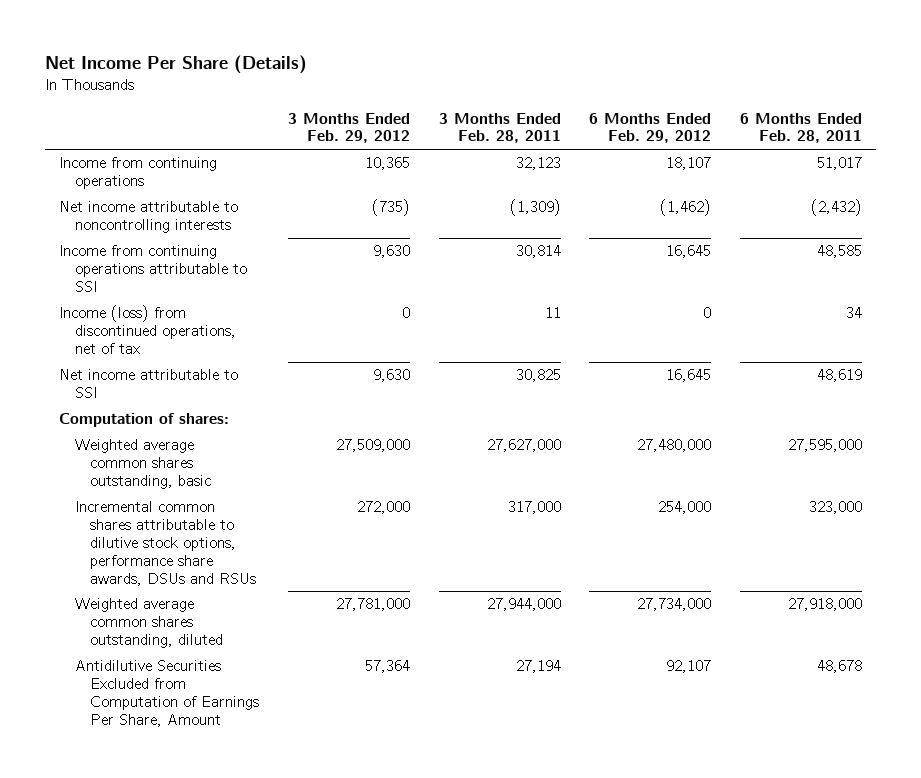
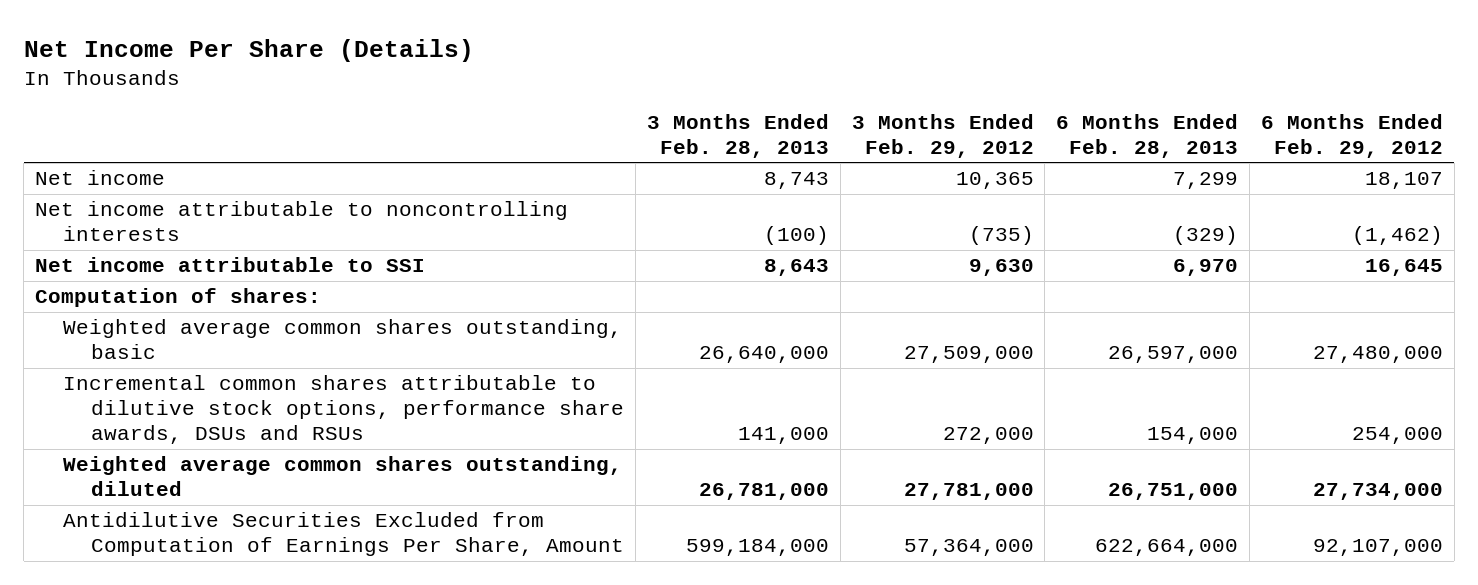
[438,112,561,144] 3 Months Ended Feb. 28, 2011 -> none
[739,112,862,144] 6 Months Ended Feb. 28, 2011 -> none
none -> [646,113,829,158] 3 Months Ended Feb. 28, 2013
none -> [1056,113,1239,158] 6 Months Ended Feb. 28, 2013
[59,157,218,190] Income from continuing operations -> [35,170,166,186] Net income
[59,245,247,293] Income from continuing operations attributable to SSI -> none
[59,305,236,355] Income (loss) from discontinued operations, net of tax -> none
[364,660,410,674] 57,364 -> [903,539,1034,557] 57,364,000
[666,660,712,674] 92,107 -> [1312,539,1443,557] 92,107,000

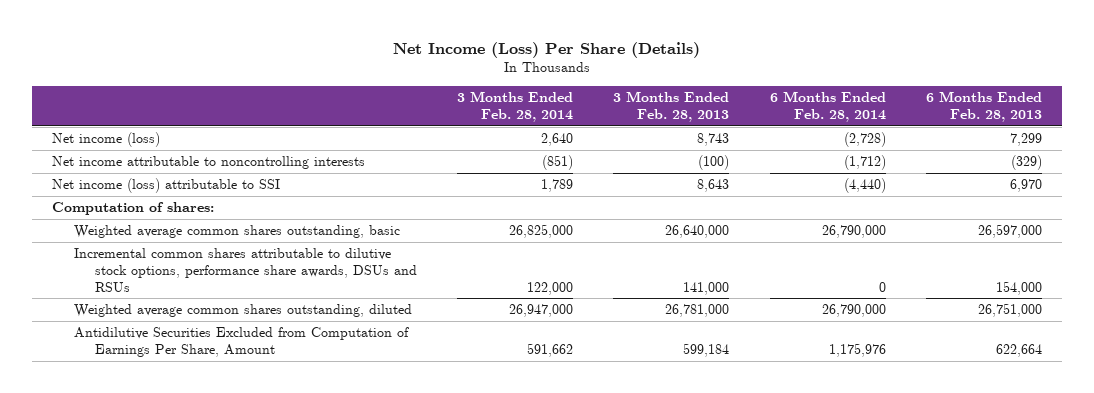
[23,38,474,62] Net Income Per Share (Details) -> [393,41,701,58] Net Income (Loss) Per Share (Details)
[851,113,1034,158] 3 Months Ended Feb. 29, 2012 -> none
[1260,113,1443,158] 6 Months Ended Feb. 29, 2012 -> none
none -> [457,91,574,123] 3 Months Ended Feb. 28, 2014
none -> [769,91,886,123] 6 Months Ended Feb. 28, 2014
[35,170,166,186] Net income -> [52,132,161,148] Net income (loss)
[35,257,426,273] Net income attributable to SSI -> [52,178,281,194] Net income (loss) attributable to SSI
[685,539,829,557] 599,184,000 -> [683,343,730,358] 599,184
[1095,539,1239,557] 622,664,000 -> [995,344,1042,358] 622,664

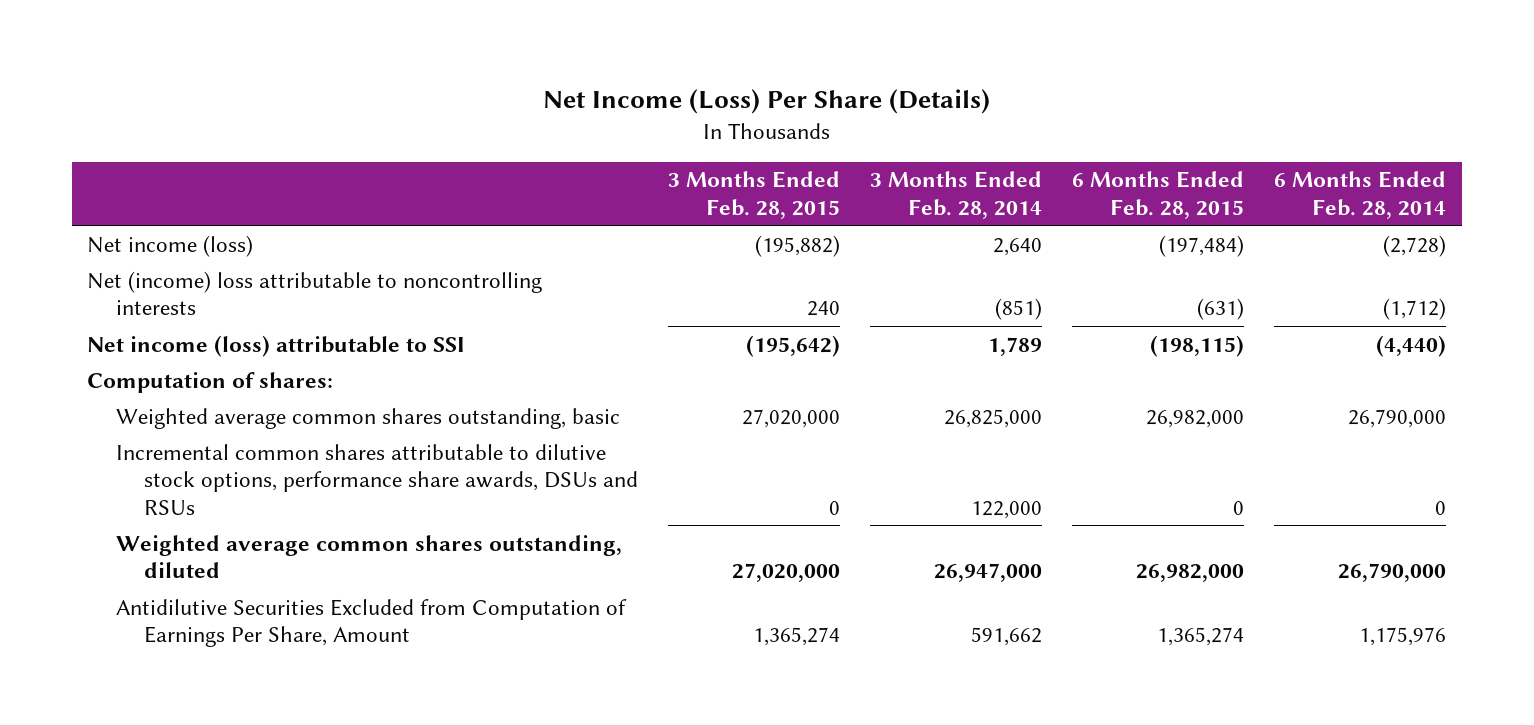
[613,91,730,123] 3 Months Ended Feb. 28, 2013 -> none
[925,91,1042,123] 6 Months Ended Feb. 28, 2013 -> none
none -> [667,171,840,219] 3 Months Ended Feb. 28, 2015
none -> [1072,171,1245,219] 6 Months Ended Feb. 28, 2015
[52,156,366,170] Net income attributable to noncontrolling interests -> [87,270,543,316] Net (income) loss attributable to noncontrolling interests

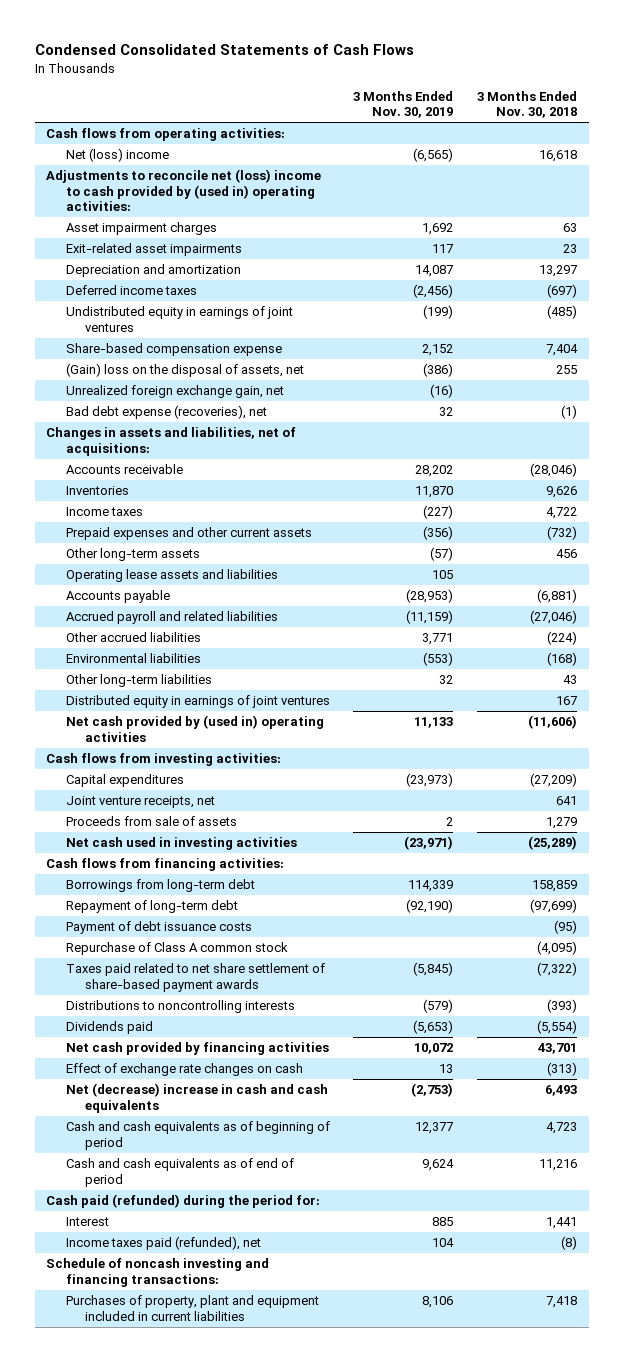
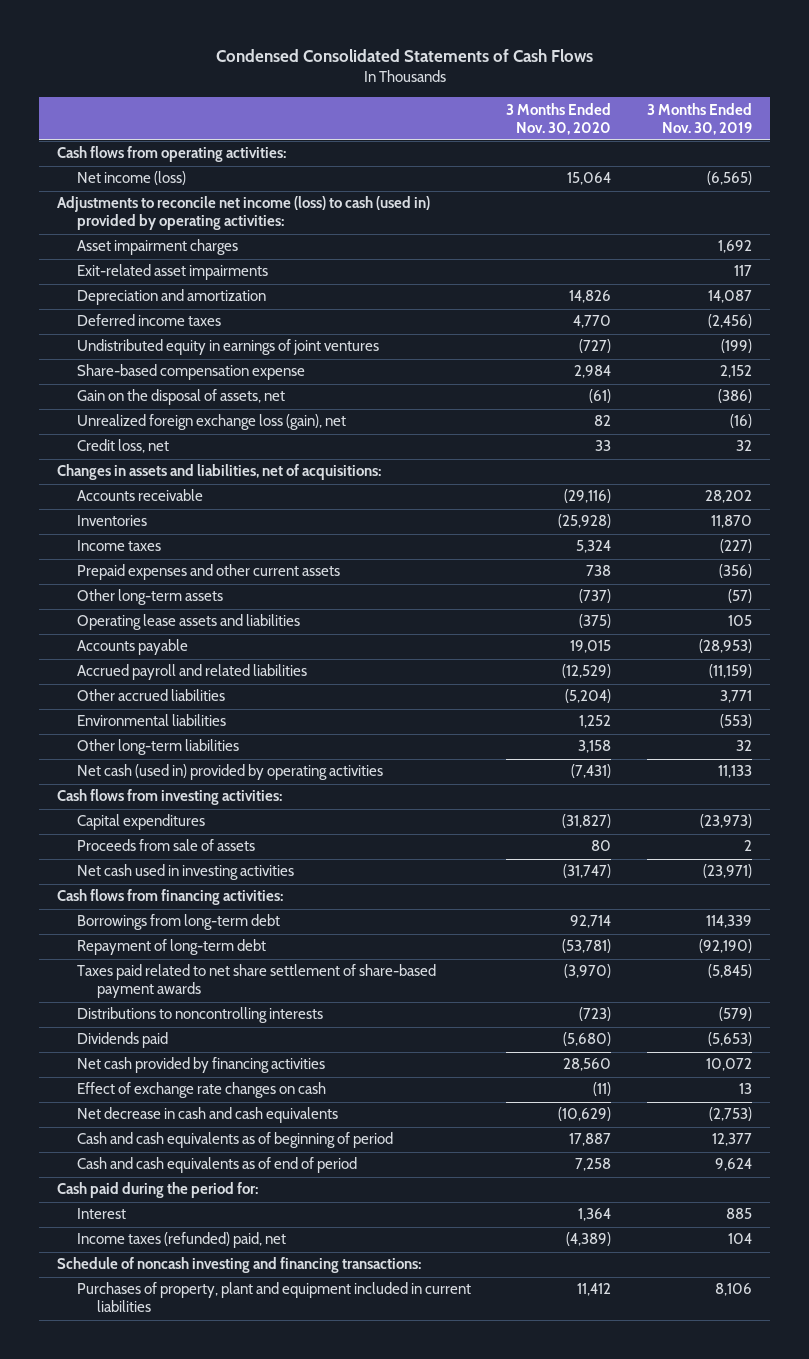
[477,90,578,119] 3 Months Ended Nov. 30, 2018 -> none
none -> [506,102,612,135] 3 Months Ended Nov. 30, 2020
[65,148,169,163] Net (loss) income -> [77,171,187,186] Net income (loss)
[46,169,322,211] Adjustments to reconcile net (loss) income to cash provided by (used in) operating activities: -> [57,196,431,231] Adjustments to reconcile net income (loss) to cash (used in) provided by operating activities:
[65,363,304,378] (Gain) loss on the disposal of assets, net -> [77,389,286,406] Gain on the disposal of assets, net
[65,385,284,399] Unrealized foreign exchange gain, net -> [77,414,347,431] Unrealized foreign exchange loss (gain), net
[65,405,267,420] Bad debt expense (recoveries), net -> [77,439,170,454] Credit loss, net
[65,695,330,709] Distributed equity in earnings of joint ventures -> none
[65,715,324,742] Net cash provided by (used in) operating activities -> [77,764,384,781] Net cash (used in) provided by operating activities
[65,796,215,809] Joint venture receipts, net -> none
[65,921,252,935] Payment of debt issuance costs -> none
[65,942,288,956] Repurchase of Class A common stock -> none
[65,1083,328,1113] Net (decrease) increase in cash and cash equivalents -> [77,1107,339,1124] Net decrease in cash and cash equivalents
[46,1194,321,1209] Cash paid (refunded) during the period for: -> [57,1182,259,1199] Cash paid during the period for:
[65,1236,261,1251] Income taxes paid (refunded), net -> [77,1232,287,1249] Income taxes (refunded) paid, net

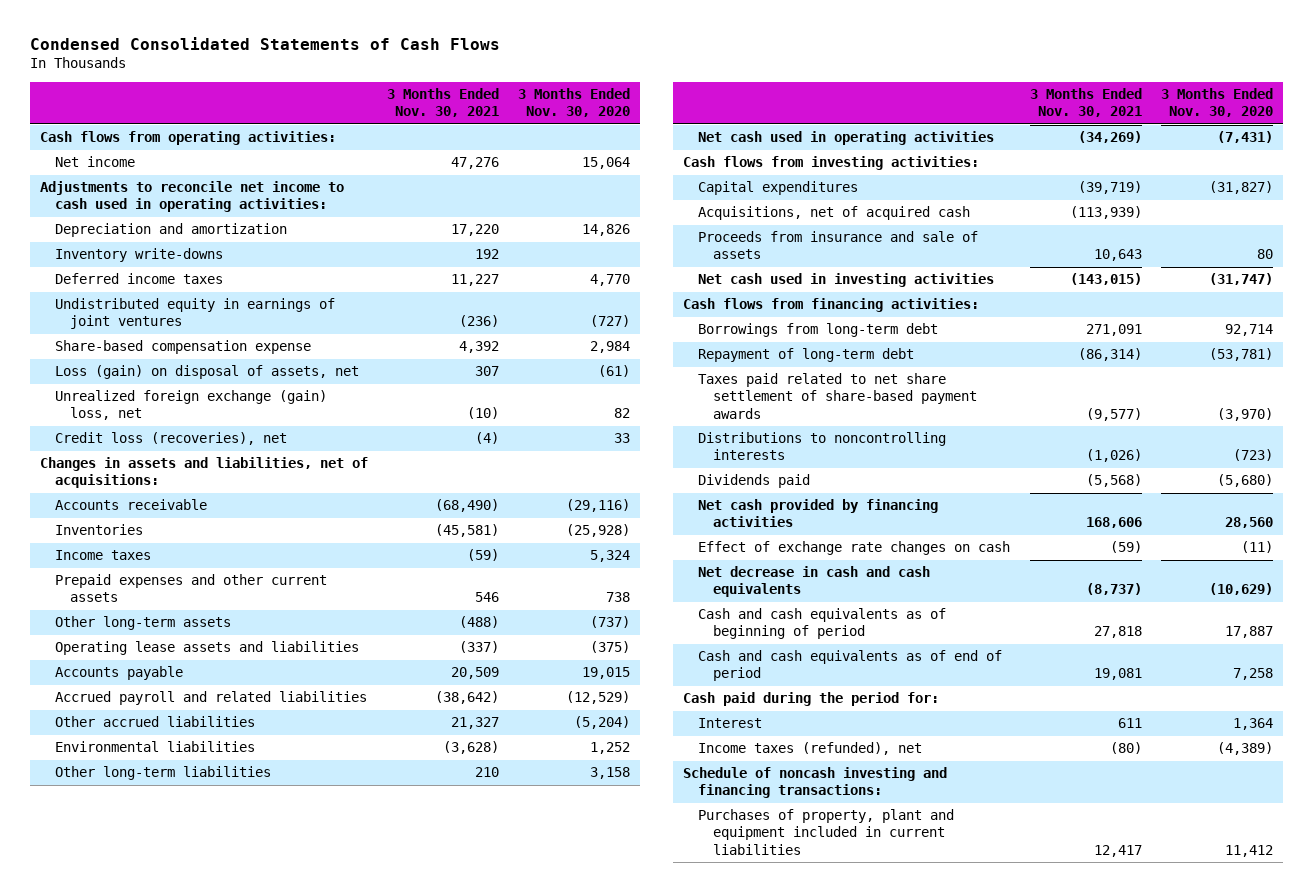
[646,102,752,135] 3 Months Ended Nov. 30, 2019 -> none
none -> [386,88,499,118] 3 Months Ended Nov. 30, 2021
[77,239,239,256] Asset impairment charges -> none
[77,264,269,281] Exit-related asset impairments -> none
[77,171,187,186] Net income (loss) -> [54,156,135,168] Net income
[57,196,431,231] Adjustments to reconcile net income (loss) to cash (used in) provided by operating activities: -> [39,181,344,213] Adjustments to reconcile net income to cash used in operating activities:
none -> [54,248,223,263] Inventory write-downs
[77,389,286,406] Gain on the disposal of assets, net -> [54,365,359,380] Loss (gain) on disposal of assets, net
[77,414,347,431] Unrealized foreign exchange loss (gain), net -> [54,390,327,421] Unrealized foreign exchange (gain) loss, net
[77,439,170,454] Credit loss, net -> [54,432,287,446] Credit loss (recoveries), net
[77,764,384,781] Net cash (used in) provided by operating activities -> [697,131,994,146] Net cash used in operating activities
none -> [697,206,970,221] Acquisitions, net of acquired cash
[77,839,256,852] Proceeds from sale of assets -> [697,231,978,260] Proceeds from insurance and sale of assets
[77,1232,287,1249] Income taxes (refunded) paid, net -> [697,742,922,756] Income taxes (refunded), net

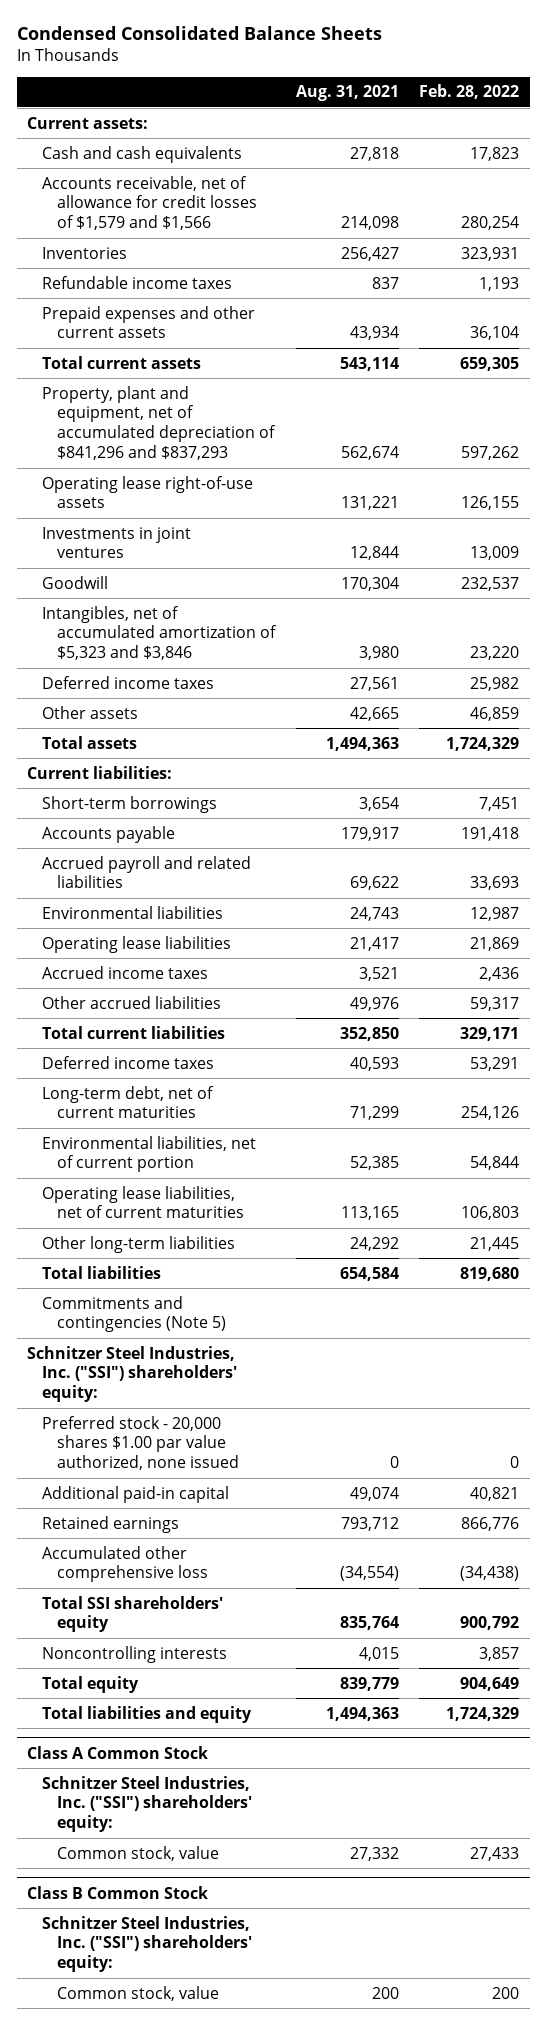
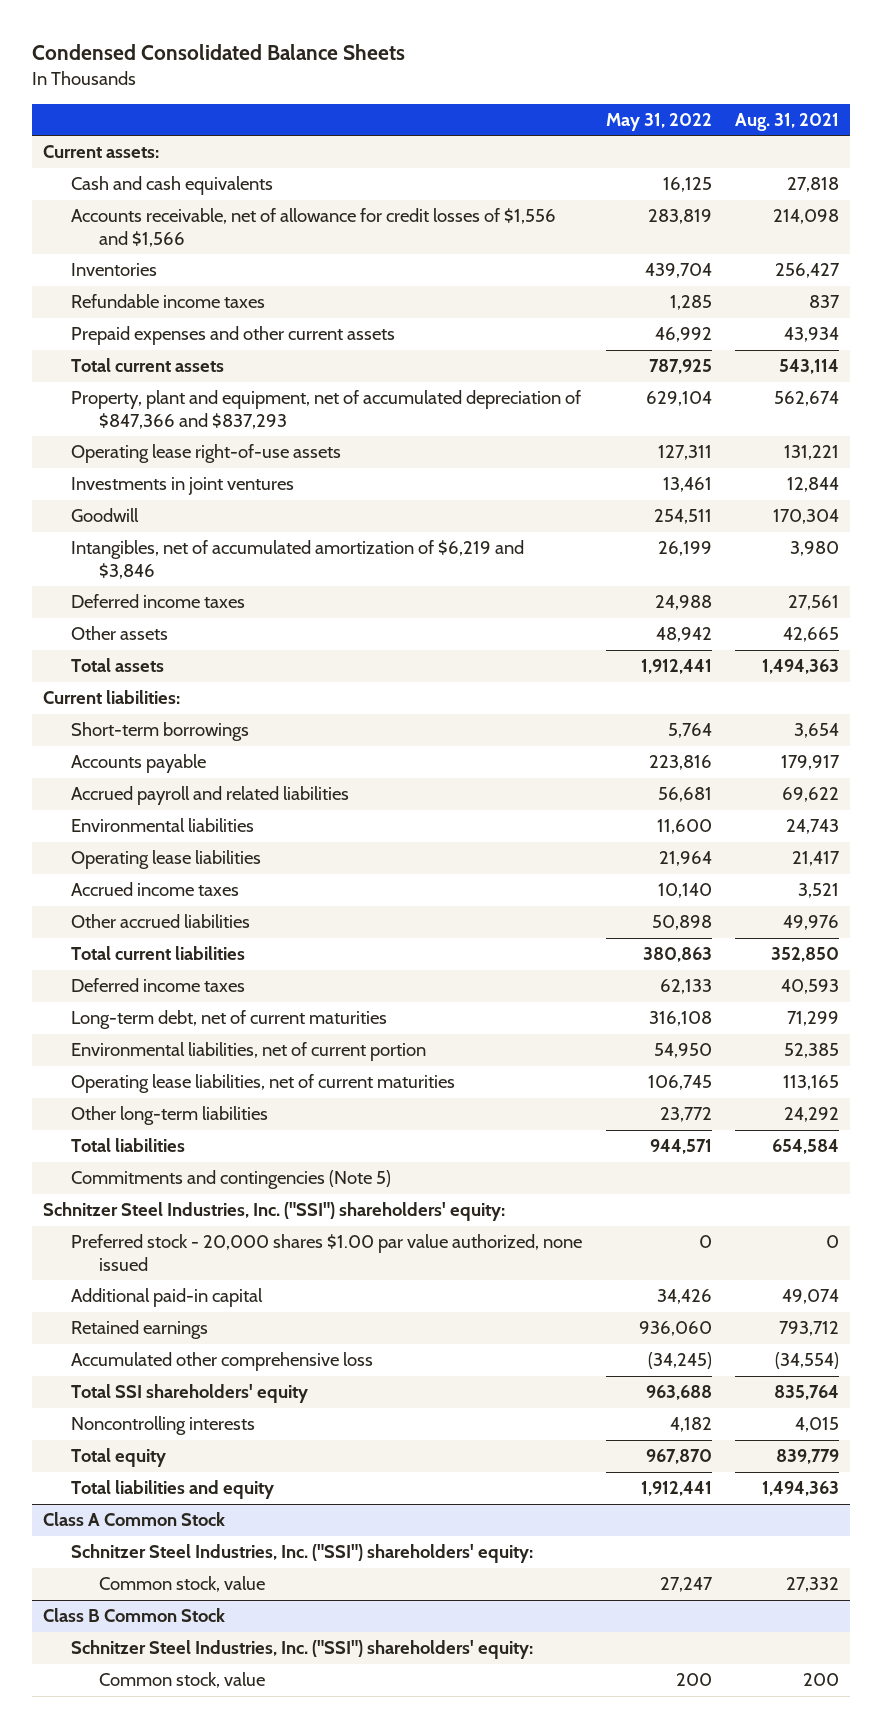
[419,84,520,100] Feb. 28, 2022 -> none
none -> [605,112,712,131] May 31, 2022
[41,175,258,231] Accounts receivable, net of allowance for credit losses of $1,579 and $1,566 -> [71,208,557,247] Accounts receivable, net of allowance for credit losses of $1,556 and $1,566
[41,385,277,460] Property, plant and equipment, net of accumulated depreciation of $841,296 and $837,293 -> [71,390,582,429] Property, plant and equipment, net of accumulated depreciation of $847,366 and $837,293
[41,605,278,661] Intangibles, net of accumulated amortization of $5,323 and $3,846 -> [71,540,525,579] Intangibles, net of accumulated amortization of $6,219 and $3,846

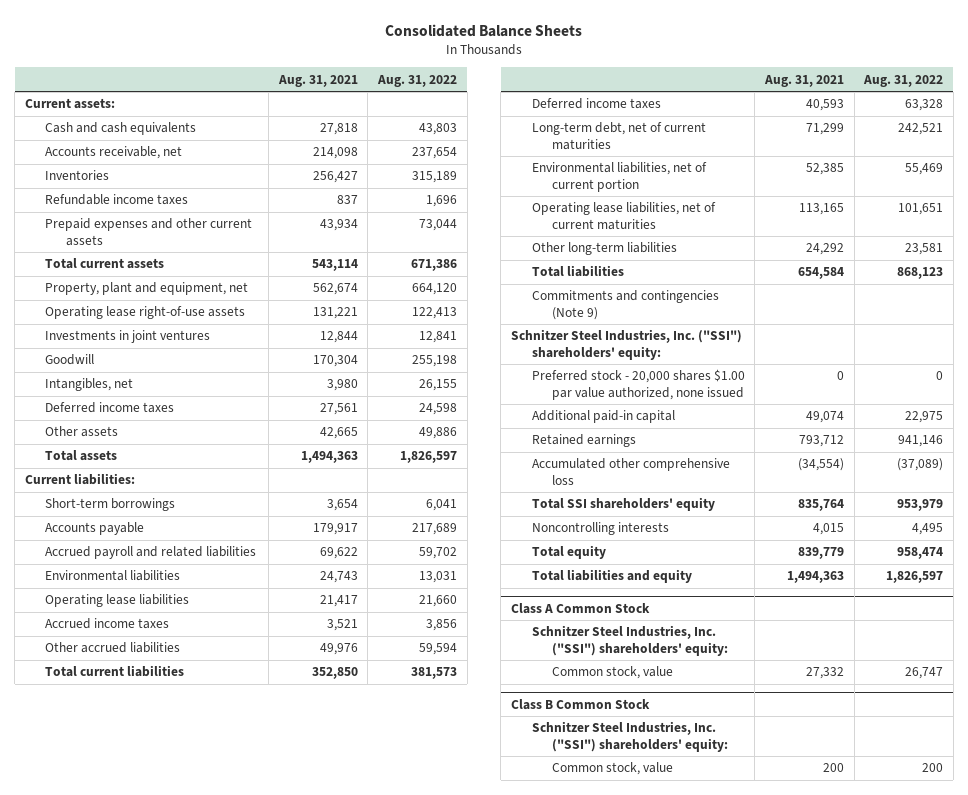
[31,44,405,61] Condensed Consolidated Balance Sheets -> [384,23,582,37] Consolidated Balance Sheets
[605,112,712,131] May 31, 2022 -> none
none -> [376,74,457,87] Aug. 31, 2022
[71,208,557,247] Accounts receivable, net of allowance for credit losses of $1,556 and $1,566 -> [45,146,183,160] Accounts receivable, net
[71,390,582,429] Property, plant and equipment, net of accumulated depreciation of $847,366 and $837,293 -> [45,282,249,296] Property, plant and equipment, net
[71,540,525,579] Intangibles, net of accumulated amortization of $6,219 and $3,846 -> [45,378,134,392] Intangibles, net
[71,1170,392,1190] Commitments and contingencies (Note 5) -> [531,290,719,320] Commitments and contingencies (Note 9)

